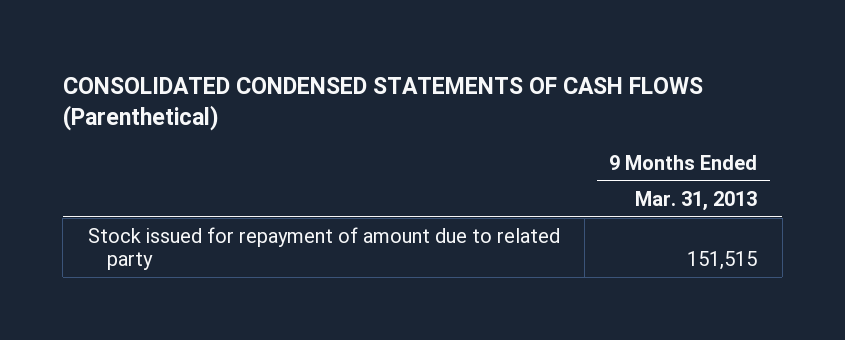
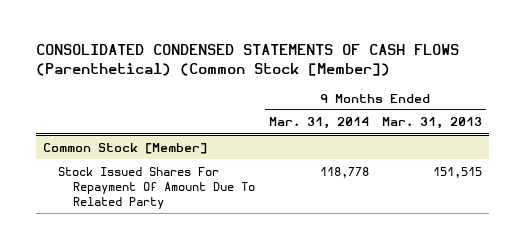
[62,76,703,132] CONSOLIDATED CONDENSED STATEMENTS OF CASH FLOWS (Parenthetical) -> [36,44,460,76] CONSOLIDATED CONDENSED STATEMENTS OF CASH FLOWS (Parenthetical) (Common Stock [Member])
none -> [268,117,369,130] Mar. 31, 2014
none -> [43,142,208,154] Common Stock [Member]
[87,226,560,271] Stock issued for repayment of amount due to related party -> [58,166,256,209] Stock Issued Shares For Repayment Of Amount Due To Related Party

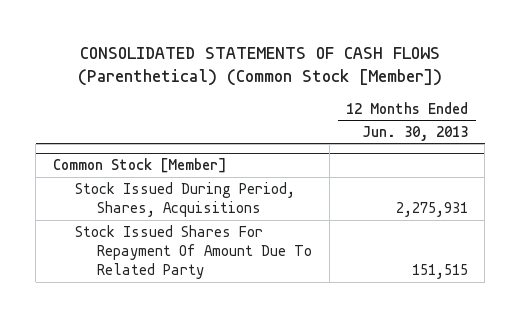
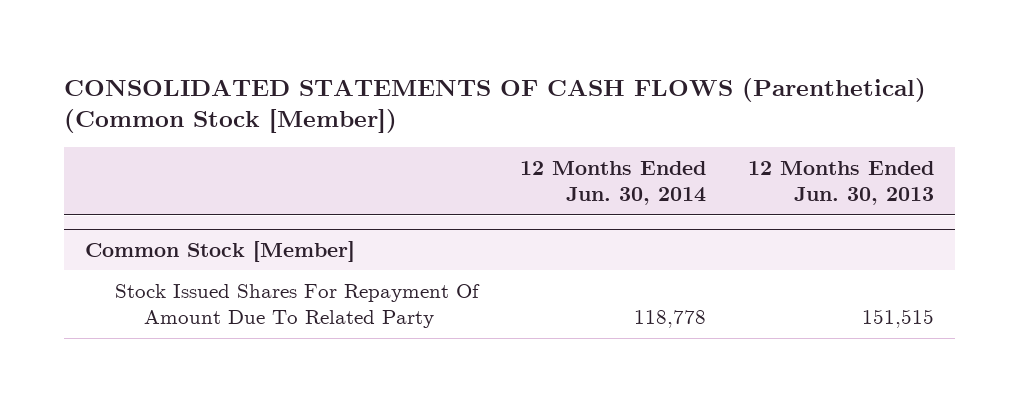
none -> [519,160,706,206] 12 Months Ended Jun. 30, 2014
[74,181,295,217] Stock Issued During Period, Shares, Acquisitions -> none

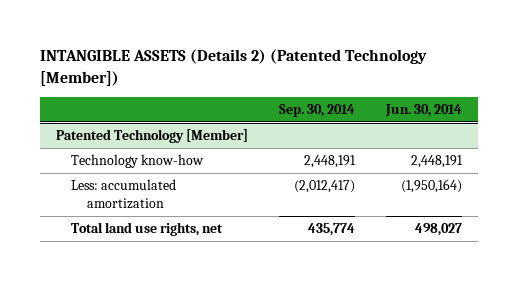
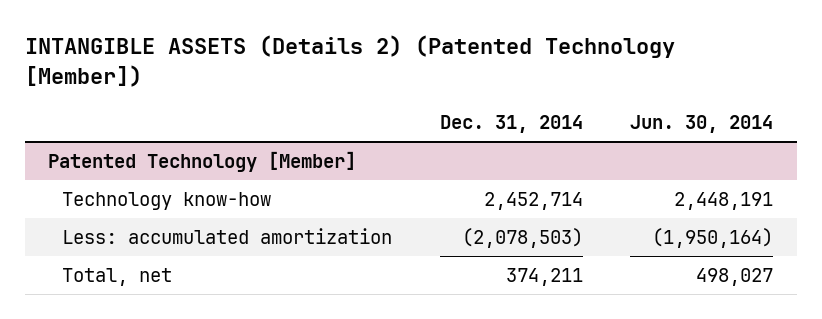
[278,103,355,117] Sep. 30, 2014 -> none
none -> [439,115,583,134] Dec. 31, 2014
[71,222,224,237] Total land use rights, net -> [62,268,173,287] Total, net

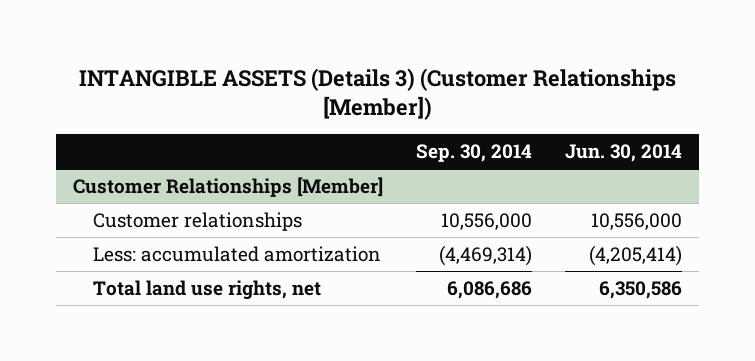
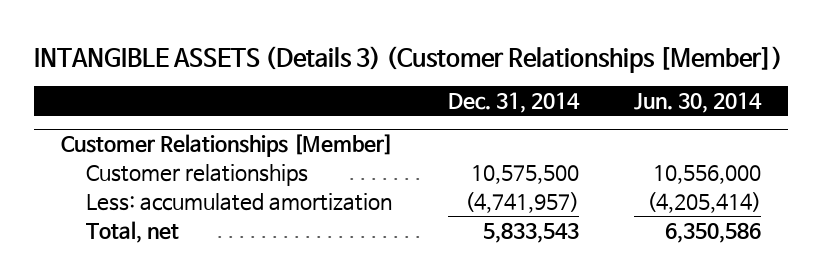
[416,143,533,162] Sep. 30, 2014 -> none
none -> [447,92,580,114] Dec. 31, 2014
[93,279,322,300] Total land use rights, net -> [85,221,179,244] Total, net

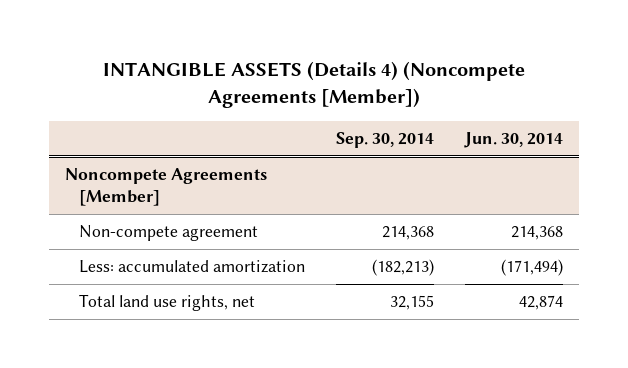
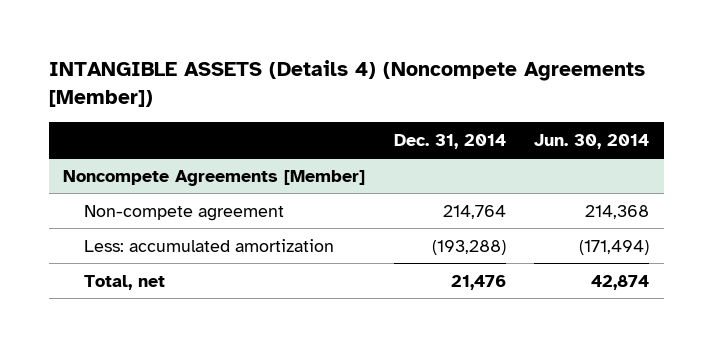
[336,132,435,149] Sep. 30, 2014 -> none
none -> [393,133,506,149] Dec. 31, 2014
[79,294,256,312] Total land use rights, net -> [83,274,165,290] Total, net

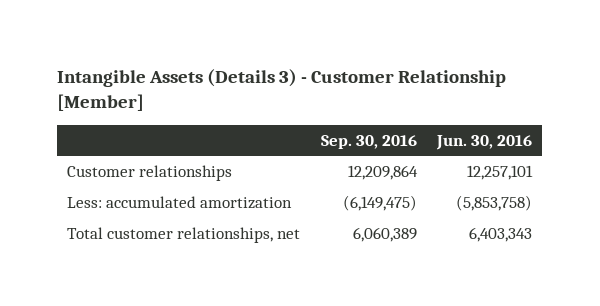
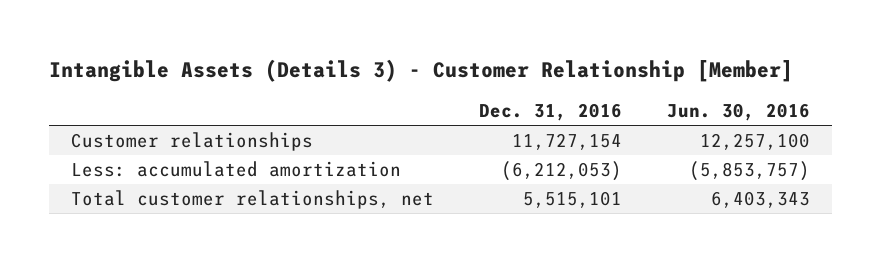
[320,134,417,149] Sep. 30, 2016 -> none
none -> [479,102,623,121] Dec. 31, 2016
[467,164,534,180] 12,257,101 -> [699,133,810,151] 12,257,100
[456,194,533,211] (5,853,758) -> [688,161,810,182] (5,853,757)

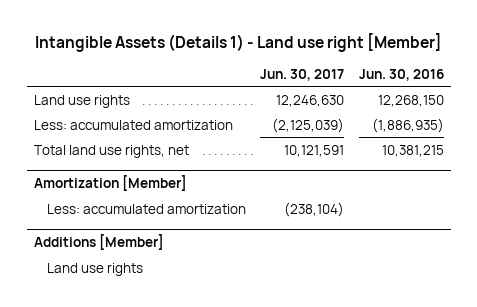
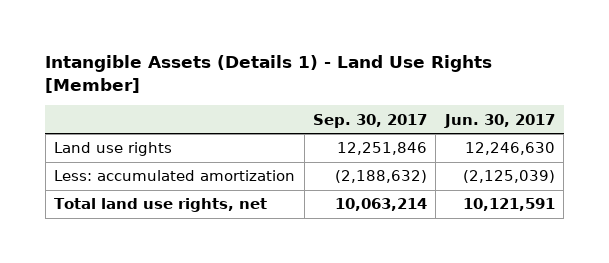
[34,32,442,52] Intangible Assets (Details 1) - Land use right [Member] -> [45,54,493,93] Intangible Assets (Details 1) - Land Use Rights [Member]
[358,68,444,81] Jun. 30, 2016 -> none
none -> [312,113,427,128] Sep. 30, 2017
[33,175,187,192] Amortization [Member] -> none
[46,203,246,214] Less: accumulated amortization -> none
[33,234,164,251] Additions [Member] -> none
[46,262,143,276] Land use rights -> none

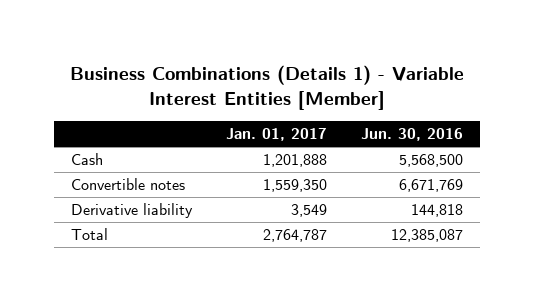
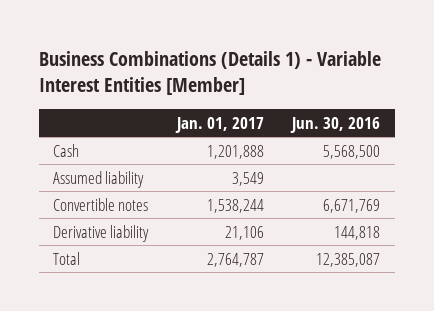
none -> [53,170,145,188] Assumed liability
[263,179,328,193] 1,559,350 -> [206,198,264,213] 1,538,244
[291,204,328,218] 3,549 -> [224,225,264,240] 21,106

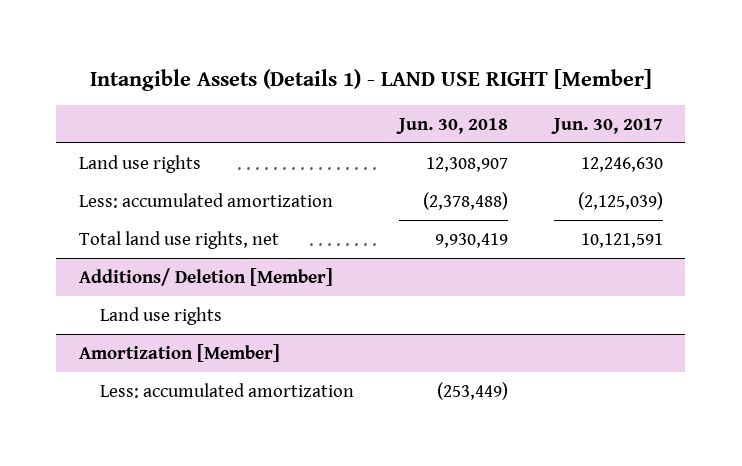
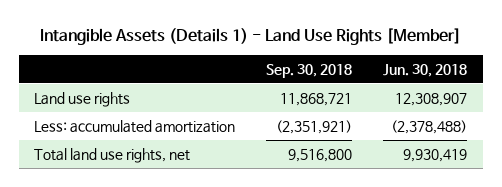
[89,68,652,91] Intangible Assets (Details 1) - LAND USE RIGHT [Member] -> [39,27,461,45] Intangible Assets (Details 1) - Land Use Rights [Member]
[550,117,663,134] Jun. 30, 2017 -> none
none -> [266,63,353,78] Sep. 30, 2018
[79,267,334,286] Additions/ Deletion [Member] -> none
[100,306,223,325] Land use rights -> none
[79,343,281,362] Amortization [Member] -> none
[100,382,355,398] Less: accumulated amortization -> none

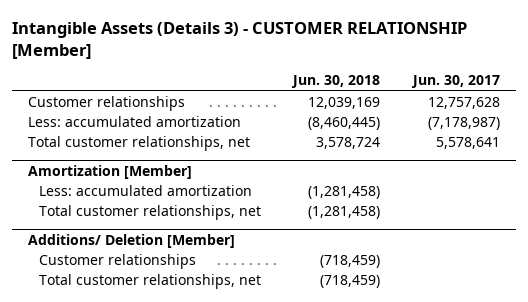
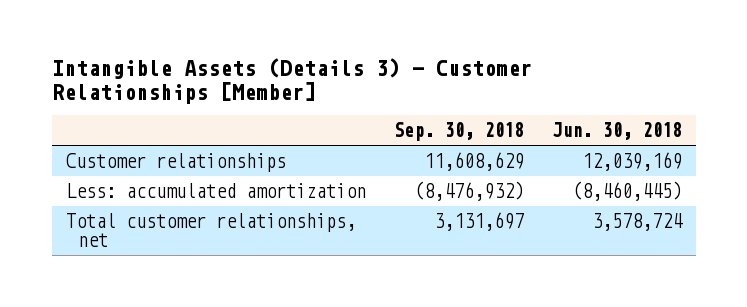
[12,22,468,60] Intangible Assets (Details 3) - CUSTOMER RELATIONSHIP [Member] -> [51,57,532,104] Intangible Assets (Details 3) - Customer Relationships [Member]
[410,75,500,89] Jun. 30, 2017 -> none
none -> [393,122,524,142] Sep. 30, 2018
[28,164,193,179] Amortization [Member] -> none
[38,185,252,197] Less: accumulated amortization -> none
[38,205,261,221] Total customer relationships, net -> none
[28,233,236,248] Additions/ Deletion [Member] -> none
[38,254,196,270] Customer relationships -> none
[38,274,261,290] Total customer relationships, net -> none

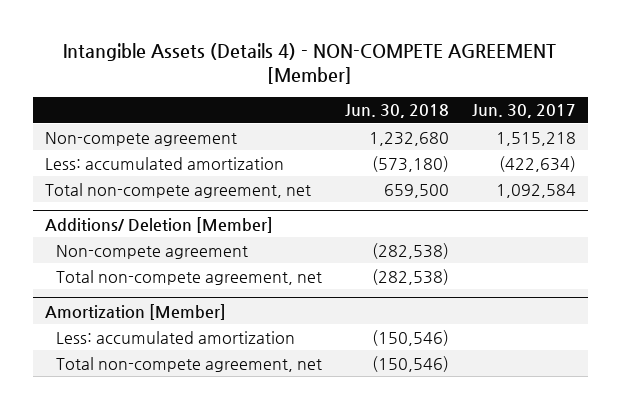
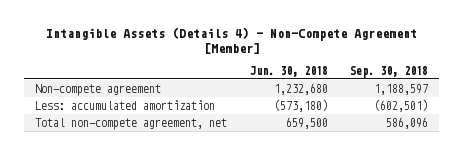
[63,43,557,85] Intangible Assets (Details 4) - NON-COMPETE AGREEMENT [Member] -> [45,27,417,54] Intangible Assets (Details 4) - Non-Compete Agreement [Member]
[472,104,577,119] Jun. 30, 2017 -> none
none -> [349,65,428,78] Sep. 30, 2018
[44,216,273,233] Additions/ Deletion [Member] -> none
[55,244,248,259] Non-compete agreement -> none
[55,269,322,285] Total non-compete agreement, net -> none
[44,303,226,320] Amortization [Member] -> none
[55,330,295,344] Less: accumulated amortization -> none
[55,356,322,372] Total non-compete agreement, net -> none

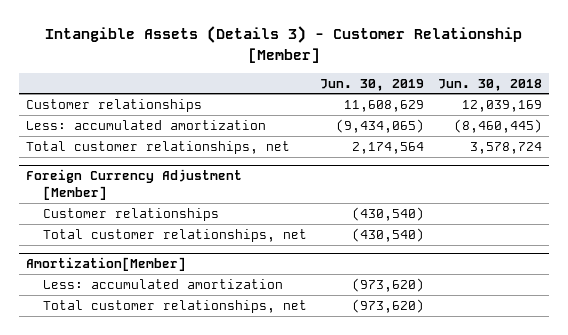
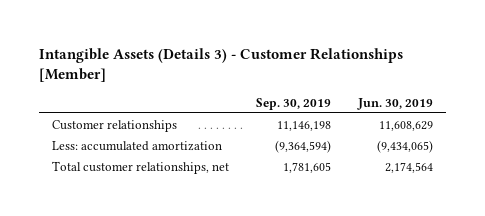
[44,26,522,63] Intangible Assets (Details 3) - Customer Relationship [Member] -> [39,48,404,83] Intangible Assets (Details 3) - Customer Relationships [Member]
[438,78,543,91] Jun. 30, 2018 -> none
none -> [256,97,332,110] Sep. 30, 2019
[25,169,242,201] Foreign Currency Adjustment [Member] -> none
[42,207,219,221] Customer relationships -> none
[42,228,307,242] Total customer relationships, net -> none
[25,257,186,272] Amortization[Member] -> none
[42,278,283,289] Less: accumulated amortization -> none
[42,299,307,313] Total customer relationships, net -> none

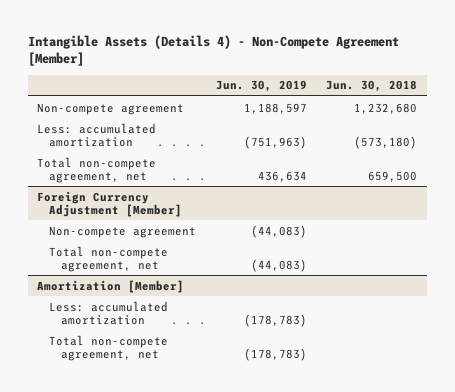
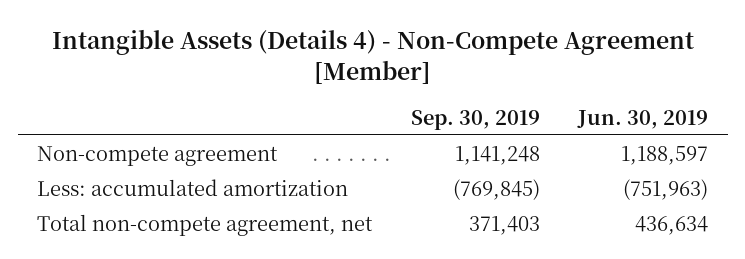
[326,80,418,93] Jun. 30, 2018 -> none
none -> [410,109,540,130] Sep. 30, 2019
[37,190,183,217] Foreign Currency Adjustment [Member] -> none
[49,225,197,238] Non-compete agreement -> none
[49,245,169,272] Total non-compete agreement, net -> none
[37,279,185,293] Amortization [Member] -> none
[49,300,169,325] Less: accumulated amortization -> none
[49,334,169,361] Total non-compete agreement, net -> none

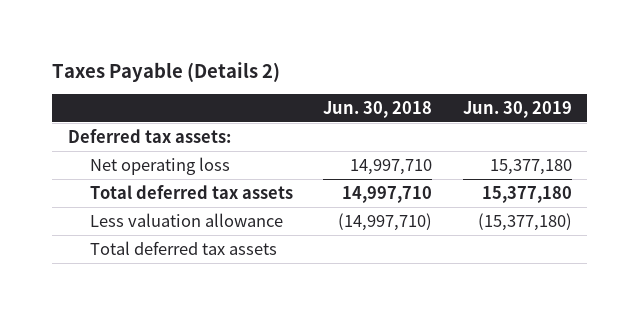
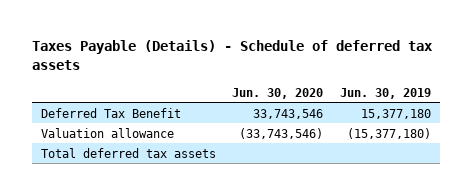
[52,61,281,82] Taxes Payable (Details 2) -> [32,40,434,70] Taxes Payable (Details) - Schedule of deferred tax assets
[323,100,433,118] Jun. 30, 2018 -> none
none -> [232,87,324,99] Jun. 30, 2020
[67,128,231,143] Deferred tax assets: -> none
[89,156,230,175] Net operating loss -> none
[89,184,293,199] Total deferred tax assets -> [40,107,181,118] Deferred Tax Benefit
[89,212,283,227] Less valuation allowance -> [40,127,174,138] Valuation allowance

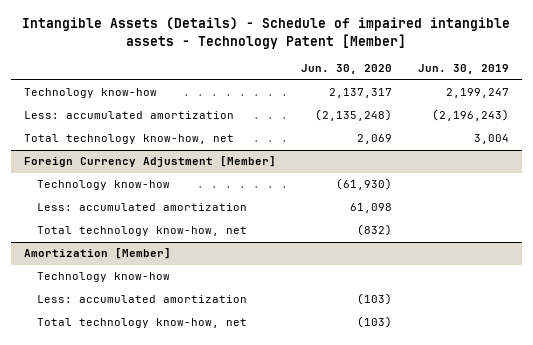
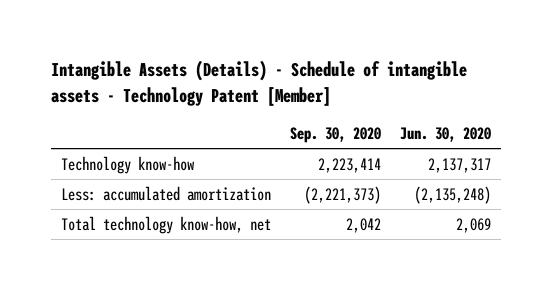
[22,17,511,49] Intangible Assets (Details) - Schedule of impaired intangible assets - Technology Patent [Member] -> [51,60,468,106] Intangible Assets (Details) - Schedule of intangible assets - Technology Patent [Member]
[417,64,509,75] Jun. 30, 2019 -> none
none -> [290,126,382,143] Sep. 30, 2020
[23,156,276,168] Foreign Currency Adjustment [Member] -> none
[37,180,171,191] Technology know-how -> none
[37,203,248,212] Less: accumulated amortization -> none
[37,226,248,237] Total technology know-how, net -> none
[23,248,171,260] Amortization [Member] -> none
[37,272,171,283] Technology know-how -> none
[37,295,248,304] Less: accumulated amortization -> none
[37,318,248,329] Total technology know-how, net -> none

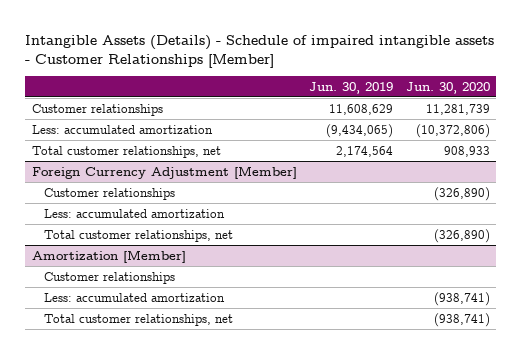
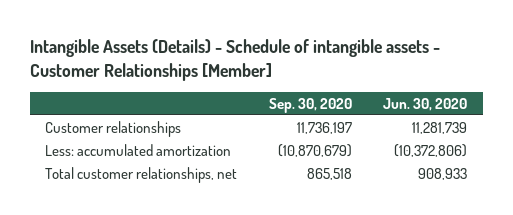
[25,34,495,68] Intangible Assets (Details) - Schedule of impaired intangible assets - Customer Relationships [Member] -> [29,39,440,81] Intangible Assets (Details) - Schedule of intangible assets - Customer Relationships [Member]
[309,81,394,94] Jun. 30, 2019 -> none
none -> [268,97,352,113] Sep. 30, 2020
[31,165,297,179] Foreign Currency Adjustment [Member] -> none
[44,187,176,200] Customer relationships -> none
[44,208,226,218] Less: accumulated amortization -> none
[44,229,234,242] Total customer relationships, net -> none
[31,249,186,263] Amortization [Member] -> none
[44,271,176,284] Customer relationships -> none
[44,292,226,302] Less: accumulated amortization -> none
[44,313,234,326] Total customer relationships, net -> none

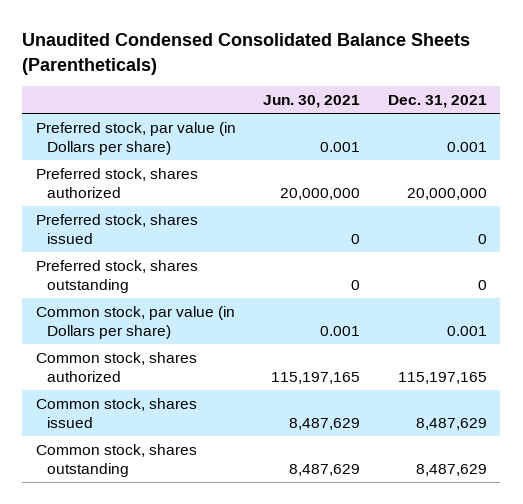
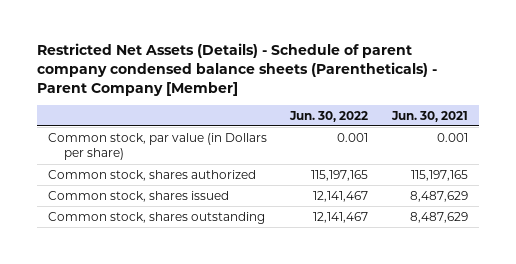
[22,33,471,75] Unaudited Condensed Consolidated Balance Sheets (Parentheticals) -> [36,43,437,96] Restricted Net Assets (Details) - Schedule of parent company condensed balance sheets (Parentheticals) - Parent Company [Member]
[387,94,487,108] Dec. 31, 2021 -> none
none -> [289,110,369,122] Jun. 30, 2022
[35,121,236,155] Preferred stock, par value (in Dollars per share) -> none
[35,167,198,198] Preferred stock, shares authorized -> none
[35,213,198,244] Preferred stock, shares issued -> none
[35,259,198,293] Preferred stock, shares outstanding -> none

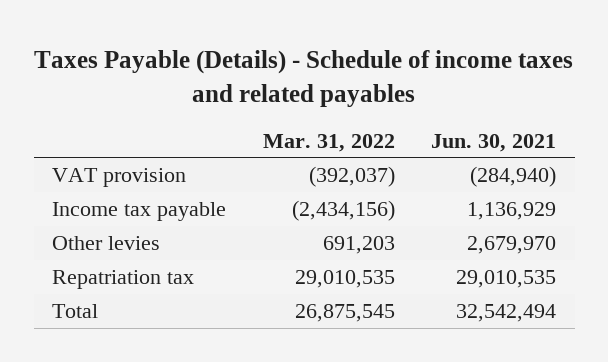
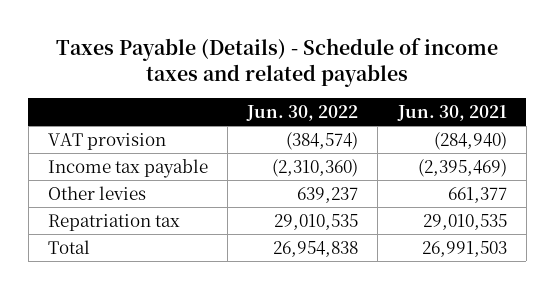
[262,133,395,152] Mar. 31, 2022 -> none
none -> [246,104,359,121] Jun. 30, 2022
[467,201,557,220] 1,136,929 -> [417,158,507,177] (2,395,469)
[467,235,557,254] 2,679,970 -> [447,186,507,203] 661,377
[456,303,557,322] 32,542,494 -> [421,240,507,257] 26,991,503

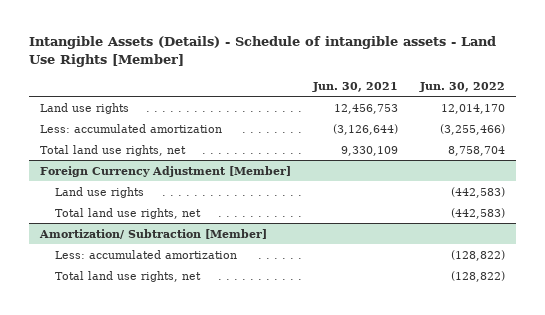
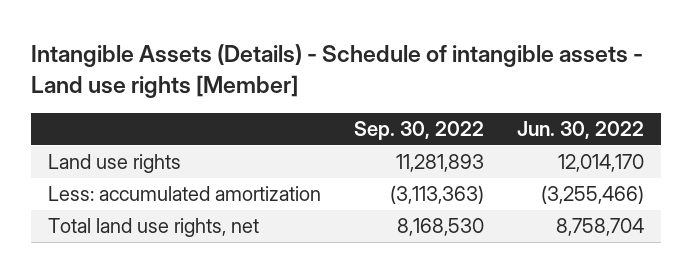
[28,36,496,67] Intangible Assets (Details) - Schedule of intangible assets - Land Use Rights [Member] -> [31,43,644,98] Intangible Assets (Details) - Schedule of intangible assets - Land use rights [Member]
[311,81,398,92] Jun. 30, 2021 -> none
none -> [353,120,484,140] Sep. 30, 2022
[39,165,291,177] Foreign Currency Adjustment [Member] -> none
[55,186,145,198] Land use rights -> none
[55,207,202,219] Total land use rights, net -> none
[38,228,267,239] Amortization/ Subtraction [Member] -> none
[55,249,238,259] Less: accumulated amortization -> none
[55,270,202,282] Total land use rights, net -> none

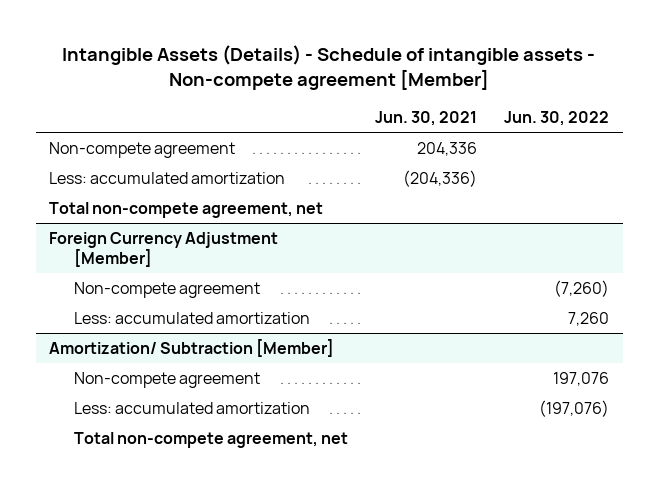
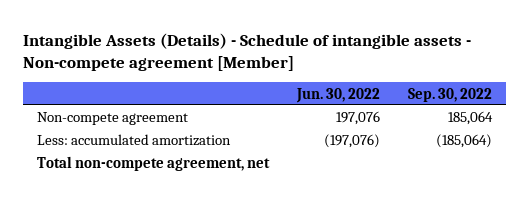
[375,110,478,126] Jun. 30, 2021 -> none
none -> [407,87,492,102] Sep. 30, 2022
[49,141,236,158] Non-compete agreement -> none
[49,171,286,184] Less: accumulated amortization -> none
[49,201,324,218] Total non-compete agreement, net -> none
[49,231,279,267] Foreign Currency Adjustment [Member] -> none
[73,281,260,298] Non-compete agreement -> none
[73,311,310,324] Less: accumulated amortization -> none
[49,338,335,357] Amortization/ Subtraction [Member] -> none

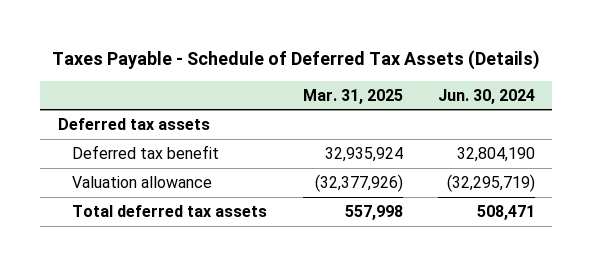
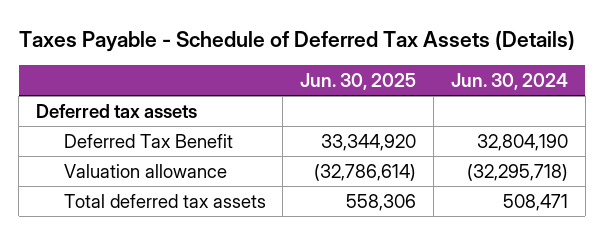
[302,88,403,104] Mar. 31, 2025 -> none
none -> [300,72,417,90] Jun. 30, 2025
[72,144,220,159] Deferred tax benefit -> [63,133,233,148] Deferred Tax Benefit
[446,173,535,192] (32,295,719) -> [466,163,568,181] (32,295,718)

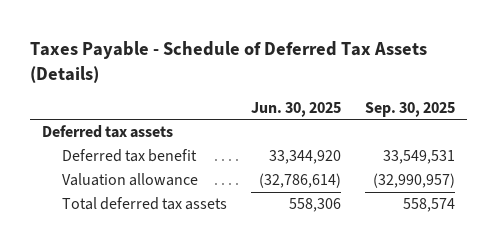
[450,72,568,90] Jun. 30, 2024 -> none
none -> [365,101,456,117] Sep. 30, 2025
[63,133,233,148] Deferred Tax Benefit -> [62,149,198,163] Deferred tax benefit

